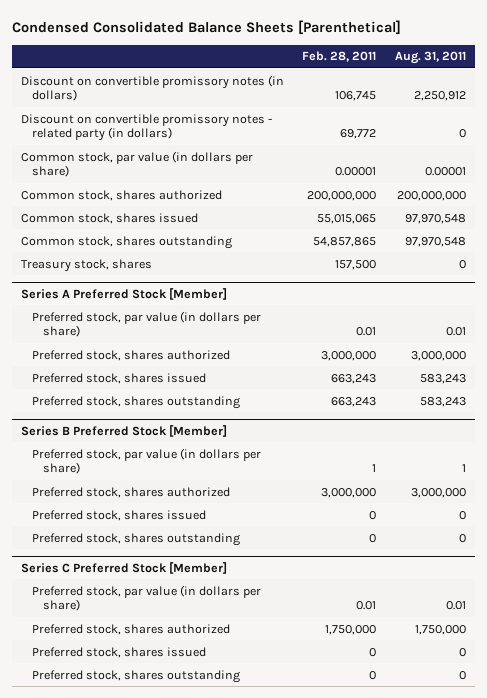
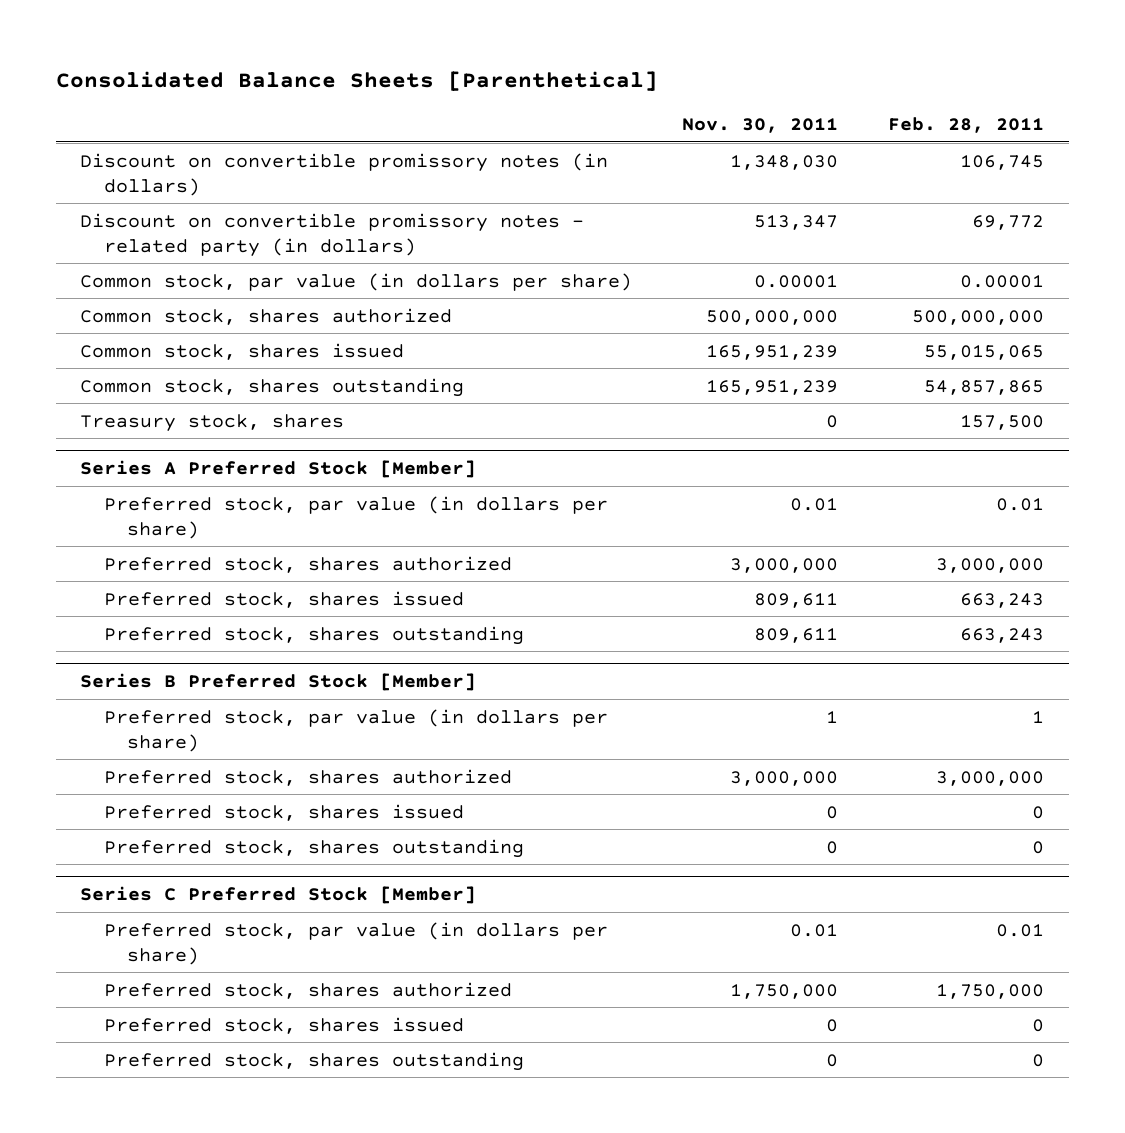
[12,19,402,35] Condensed Consolidated Balance Sheets [Parenthetical] -> [55,70,658,91] Consolidated Balance Sheets [Parenthetical]
[394,51,466,65] Aug. 31, 2011 -> none
none -> [682,118,839,134] Nov. 30, 2011
[307,190,377,201] 200,000,000 -> [912,309,1045,325] 500,000,000

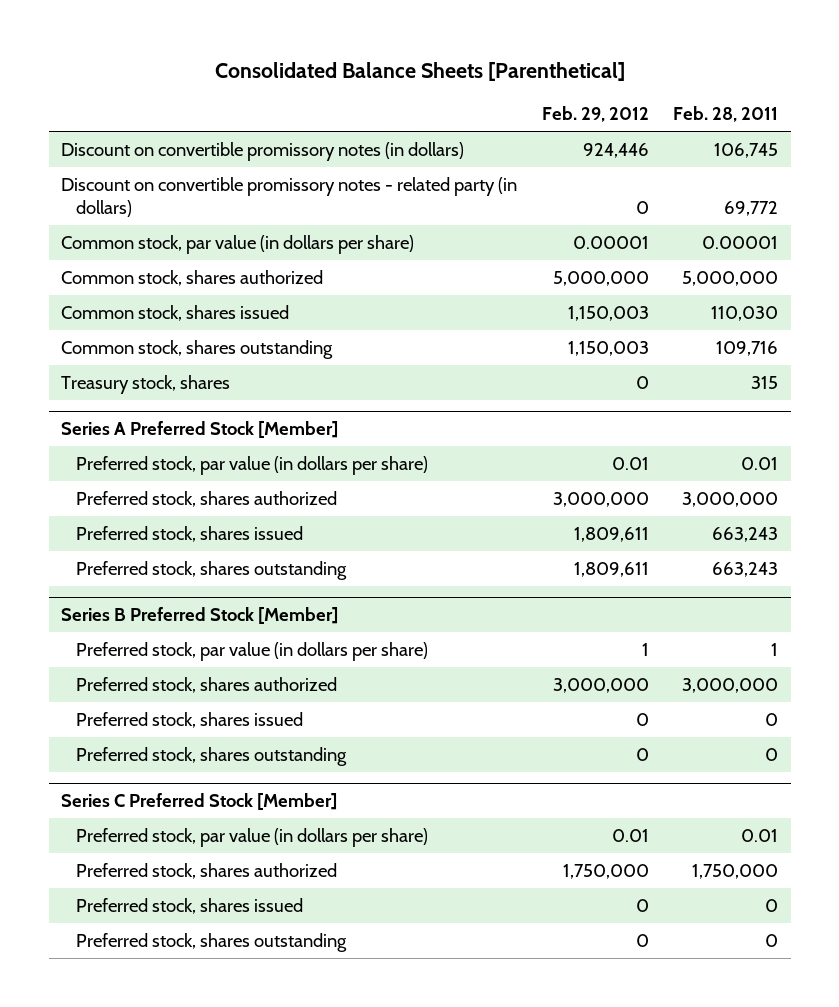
[682,118,839,134] Nov. 30, 2011 -> none
none -> [541,106,649,123] Feb. 29, 2012
[912,309,1045,325] 500,000,000 -> [682,270,779,286] 5,000,000
[924,344,1045,360] 55,015,065 -> [711,305,779,321] 110,030
[924,379,1045,395] 54,857,865 -> [716,340,779,356] 109,716
[960,414,1045,430] 157,500 -> [751,375,779,389] 315

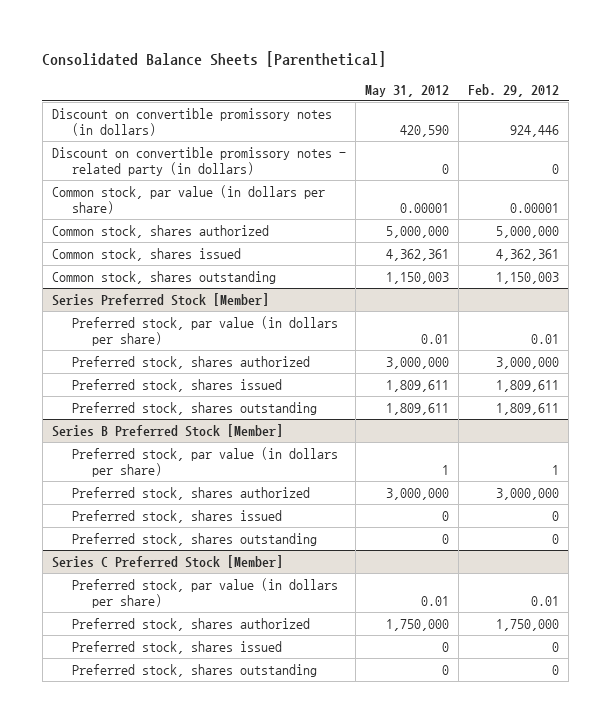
[673,106,779,123] Feb. 28, 2011 -> none
none -> [364,84,449,97] May 31, 2012
[567,305,649,321] 1,150,003 -> [496,248,560,261] 4,362,361
[61,374,231,394] Treasury stock, shares -> none
[61,421,339,439] Series A Preferred Stock [Member] -> [51,292,269,306] Series Preferred Stock [Member]

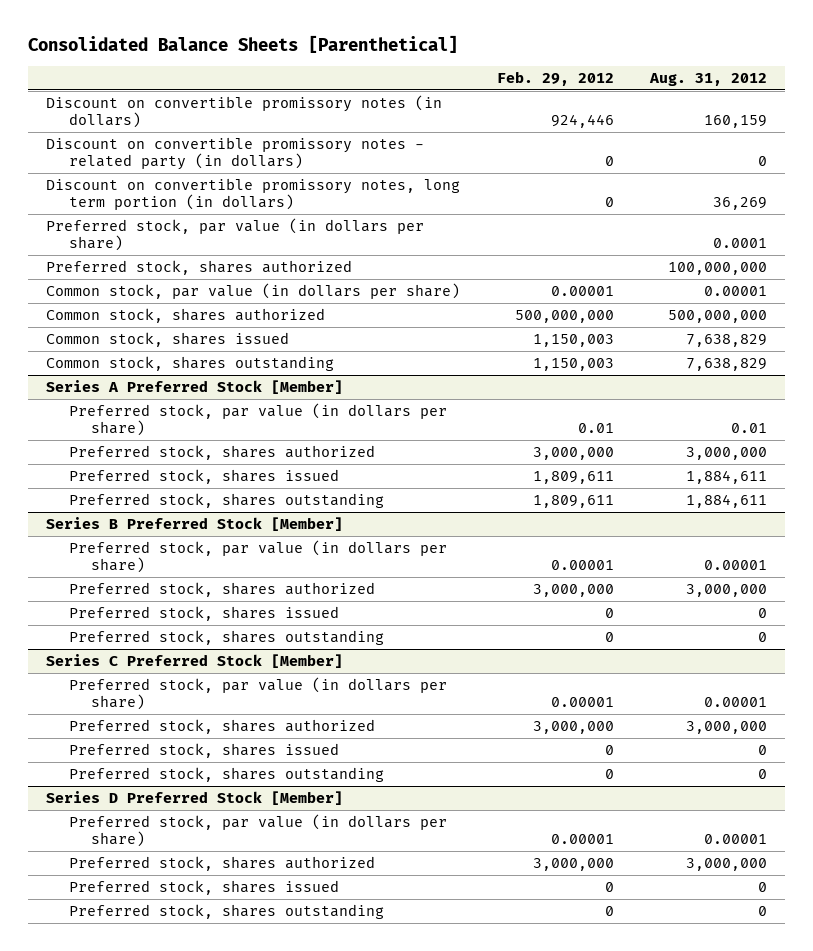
[364,84,449,97] May 31, 2012 -> none
none -> [649,72,768,86] Aug. 31, 2012
none -> [46,178,461,211] Discount on convertible promissory notes, long term portion (in dollars)
none -> [46,218,425,252] Preferred stock, par value (in dollars per share)
none -> [46,260,353,276] Preferred stock, shares authorized
[496,225,560,238] 5,000,000 -> [514,310,614,324] 500,000,000
[496,248,560,261] 4,362,361 -> [532,334,614,348] 1,150,003
[51,292,269,306] Series Preferred Stock [Member] -> [46,380,344,395] Series A Preferred Stock [Member]
[552,464,560,475] 1 -> [550,560,614,571] 0.00001
[531,595,560,606] 0.01 -> [550,697,614,708] 0.00001
[496,618,560,631] 1,750,000 -> [532,721,614,735] 3,000,000
none -> [46,791,344,806] Series D Preferred Stock [Member]
none -> [68,814,447,848] Preferred stock, par value (in dollars per share)
none -> [68,856,375,872] Preferred stock, shares authorized
none -> [68,880,339,896] Preferred stock, shares issued
none -> [68,904,384,920] Preferred stock, shares outstanding

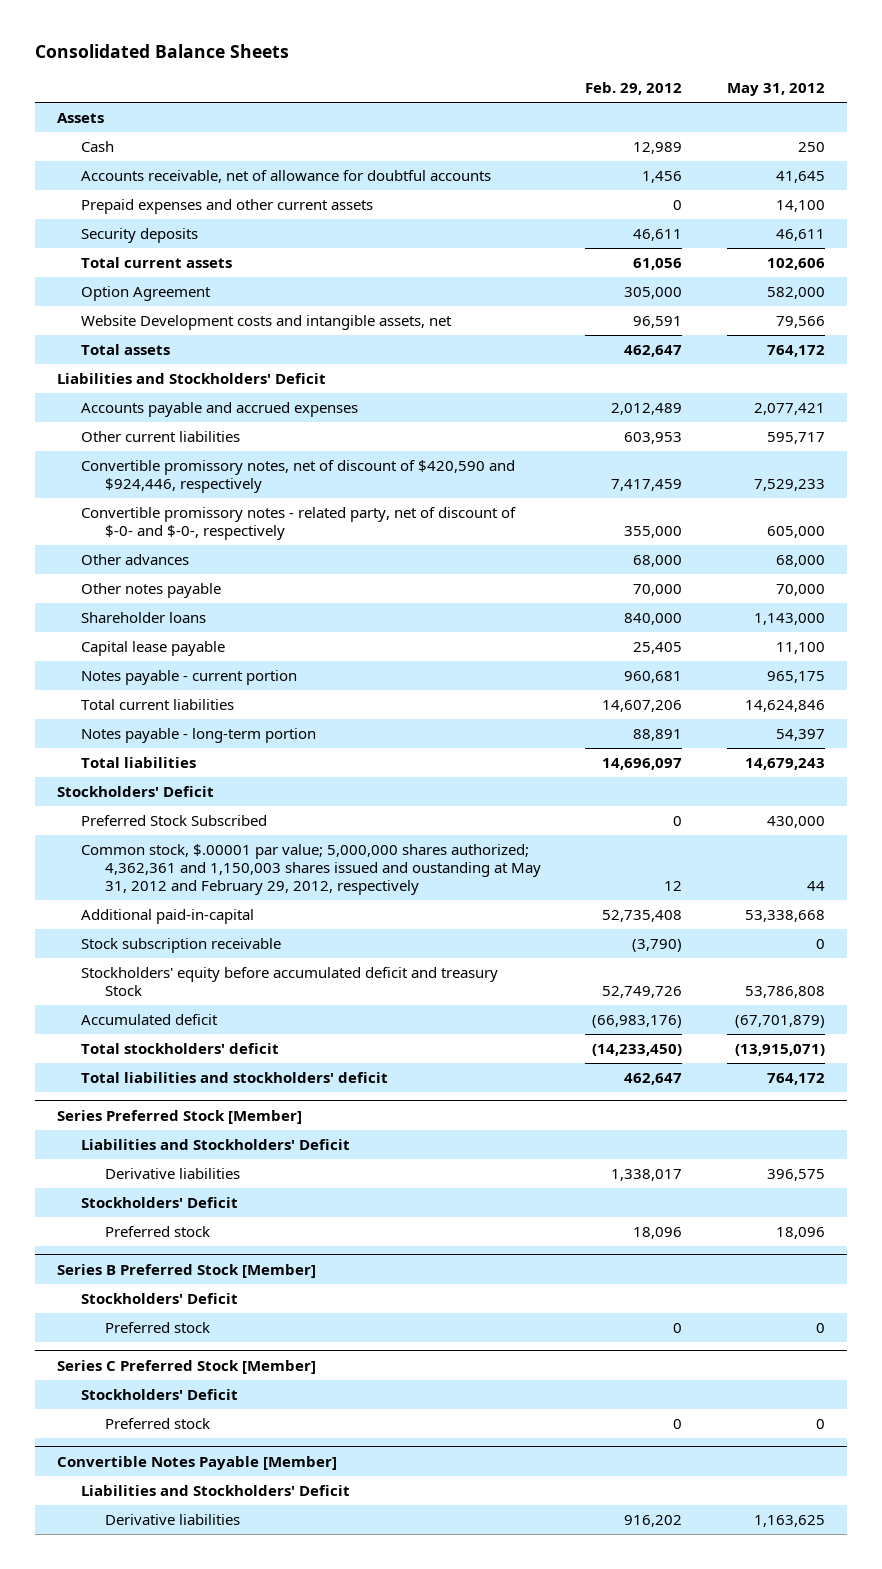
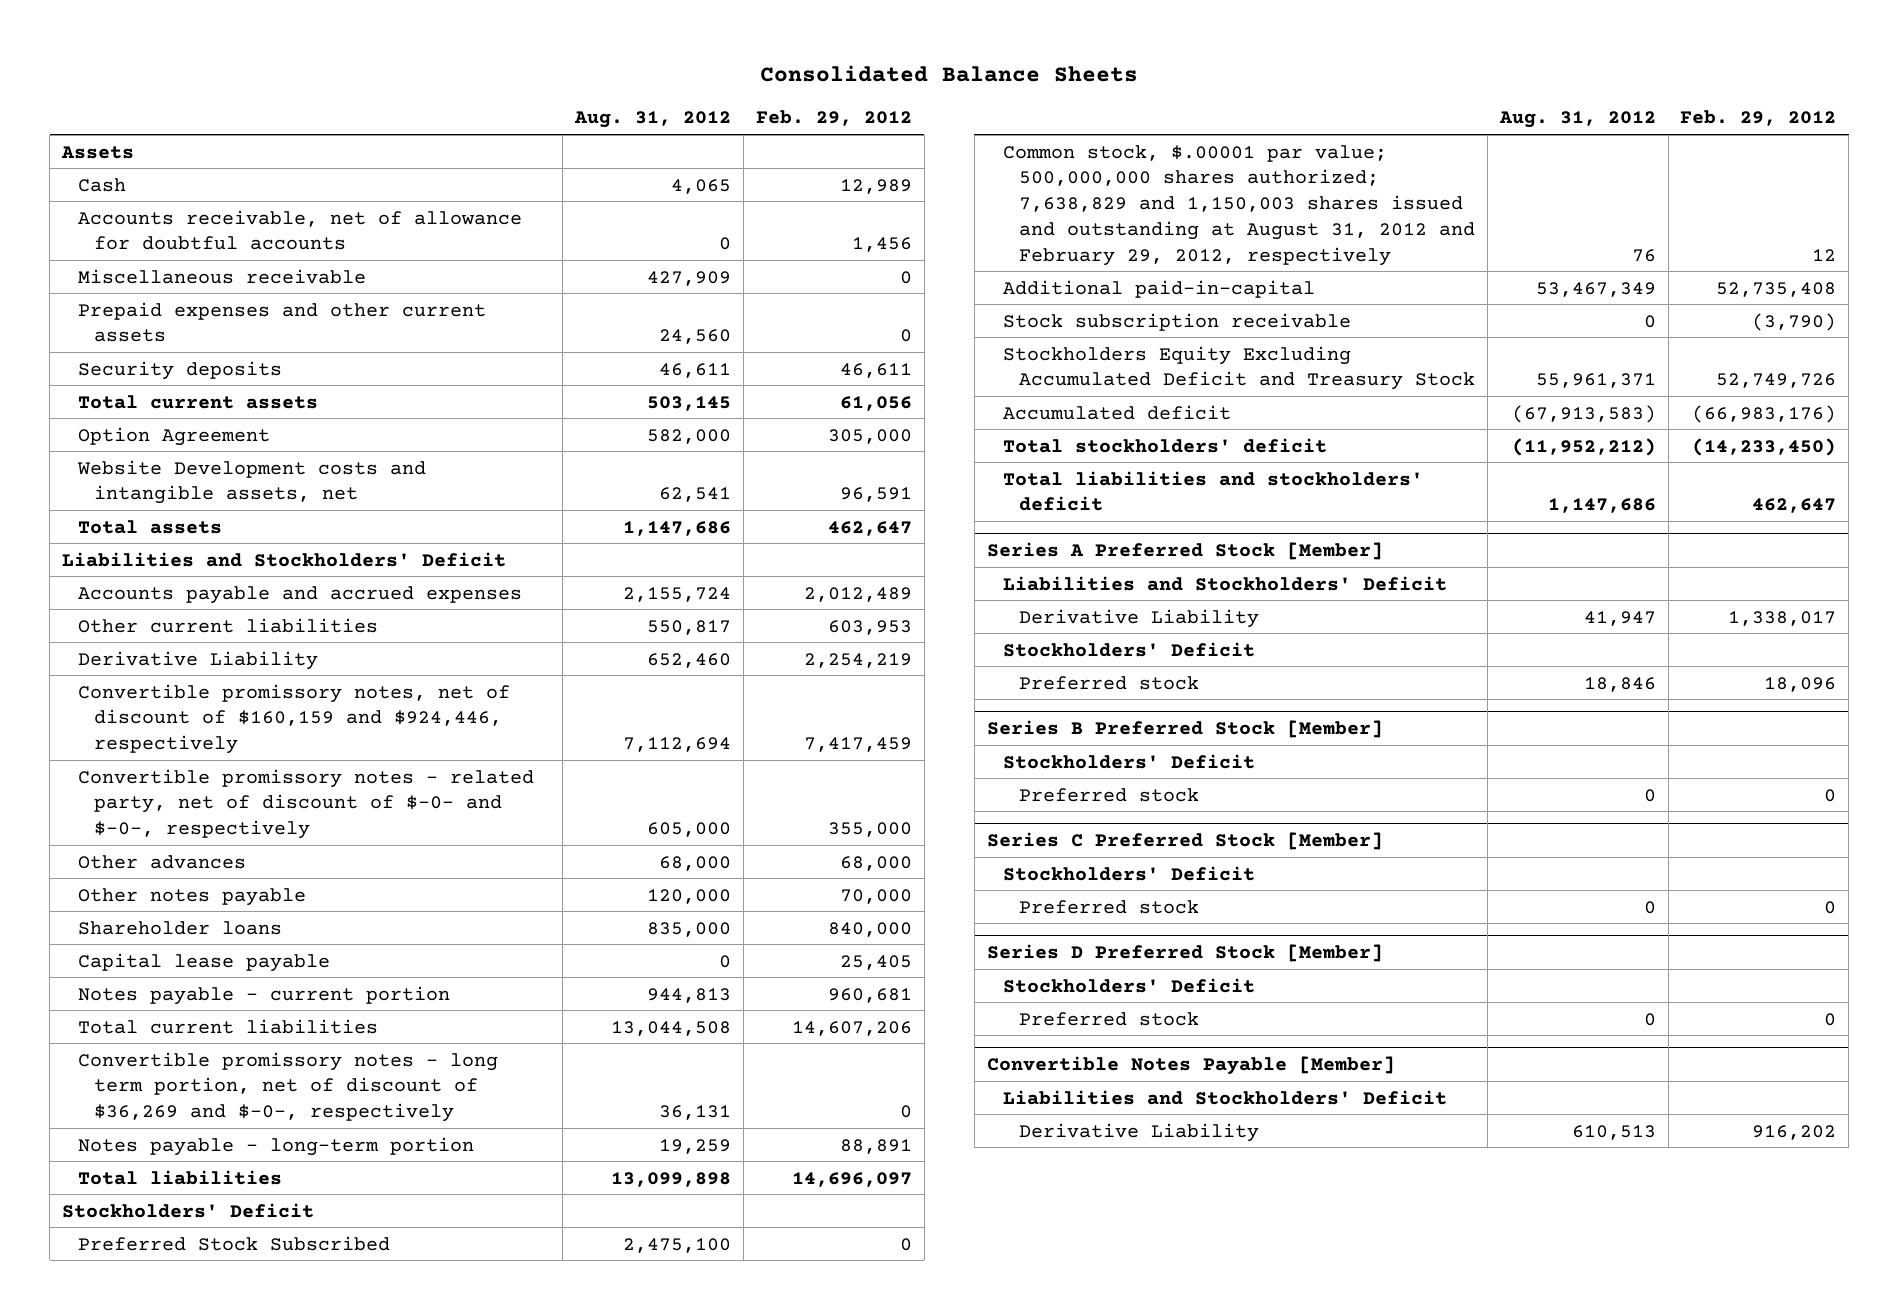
[726,83,825,97] May 31, 2012 -> none
none -> [573,111,731,129] Aug. 31, 2012
none -> [78,268,367,284] Miscellaneous receivable
none -> [78,650,319,670] Derivative Liability
[81,459,516,493] Convertible promissory notes, net of discount of $420,590 and $924,446, respectively -> [78,683,511,755] Convertible promissory notes, net of discount of $160,159 and $924,446, respectively
none -> [78,1051,499,1123] Convertible promissory notes - long term portion, net of discount of $36,269 and $-0-, respectively
[81,843,542,895] Common stock, $.00001 par value; 5,000,000 shares authorized; 4,362,361 and 1,150,003 shares issued and oustanding at May 31, 2012 and February 29, 2012, respectively -> [1002,144,1475,266] Common stock, $.00001 par value; 500,000,000 shares authorized; 7,638,829 and 1,150,003 shares issued and outstanding at August 31, 2012 and February 29, 2012, respectively
[81,966,499,996] Stockholders' equity before accumulated deficit and treasury Stock -> [1002,345,1475,391] Stockholders Equity Excluding Accumulated Deficit and Treasury Stock
[57,1109,303,1124] Series Preferred Stock [Member] -> [986,542,1383,561] Series A Preferred Stock [Member]
[105,1167,241,1179] Derivative liabilities -> [1018,608,1259,628] Derivative Liability
none -> [986,944,1383,963] Series D Preferred Stock [Member]
none -> [1002,977,1255,993] Stockholders' Deficit
none -> [1018,1011,1199,1026] Preferred stock
[105,1513,241,1525] Derivative liabilities -> [1018,1122,1259,1142] Derivative Liability

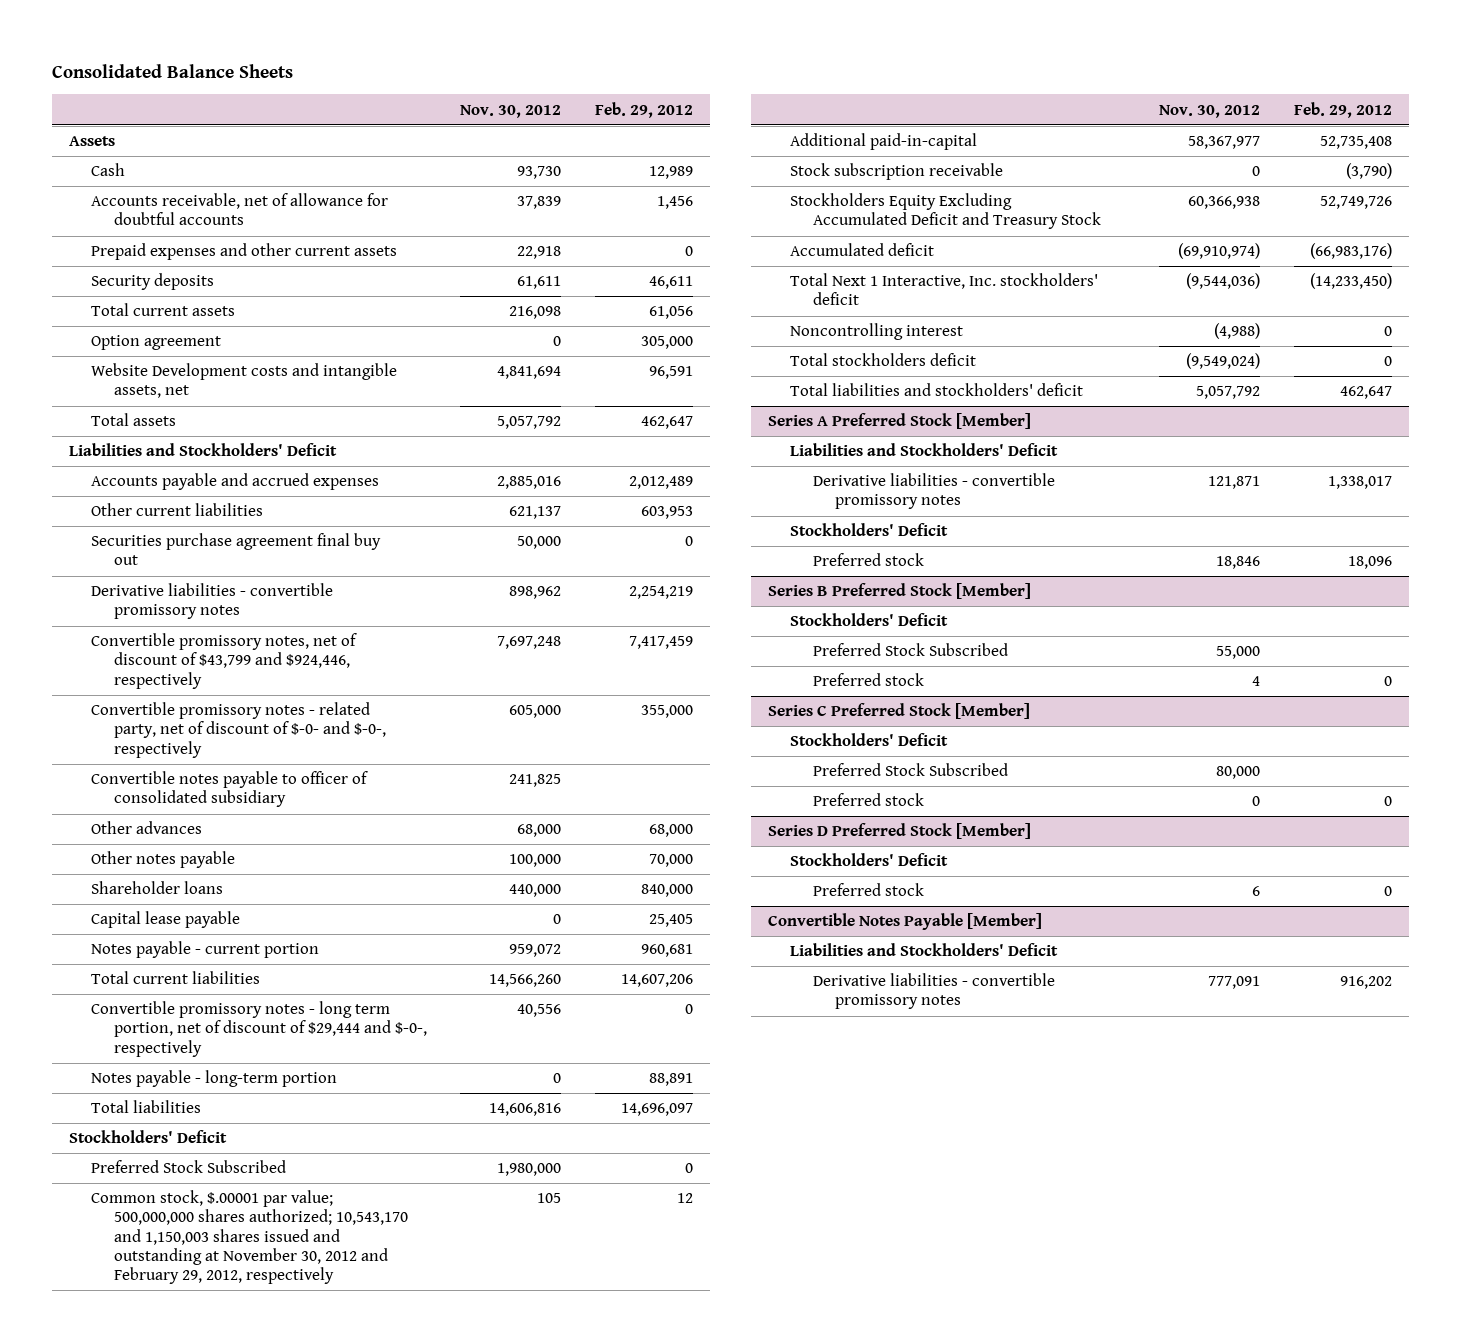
[573,111,731,129] Aug. 31, 2012 -> none
none -> [460,104,562,118] Nov. 30, 2012
[78,268,367,284] Miscellaneous receivable -> none
[78,426,271,446] Option Agreement -> [91,335,222,351] Option agreement
none -> [91,533,382,566] Securities purchase agreement final buy out
[78,650,319,670] Derivative Liability -> [91,583,334,620] Derivative liabilities - convertible promissory notes
[78,683,511,755] Convertible promissory notes, net of discount of $160,159 and $924,446, respectively -> [91,633,358,689] Convertible promissory notes, net of discount of $43,799 and $924,446, respectively
none -> [91,771,369,808] Convertible notes payable to officer of consolidated subsidiary
[78,1051,499,1123] Convertible promissory notes - long term portion, net of discount of $36,269 and $-0-, respectively -> [91,1001,427,1057] Convertible promissory notes - long term portion, net of discount of $29,444 and $-0-, respectively
[1002,144,1475,266] Common stock, $.00001 par value; 500,000,000 shares authorized; 7,638,829 and 1,150,003 shares issued and outstanding at August 31, 2012 and February 29, 2012, respectively -> [91,1190,408,1284] Common stock, $.00001 par value; 500,000,000 shares authorized; 10,543,170 and 1,150,003 shares issued and outstanding at November 30, 2012 and February 29, 2012, respectively
[1002,437,1327,453] Total stockholders' deficit -> [790,273,1099,306] Total Next 1 Interactive, Inc. stockholders' deficit
none -> [790,323,964,341] Noncontrolling interest
none -> [790,353,977,367] Total stockholders deficit
[1018,608,1259,628] Derivative Liability -> [812,473,1055,510] Derivative liabilities - convertible promissory notes
none -> [812,643,1008,657] Preferred Stock Subscribed
none -> [812,763,1008,777] Preferred Stock Subscribed
[1018,1122,1259,1142] Derivative Liability -> [812,973,1055,1010] Derivative liabilities - convertible promissory notes

